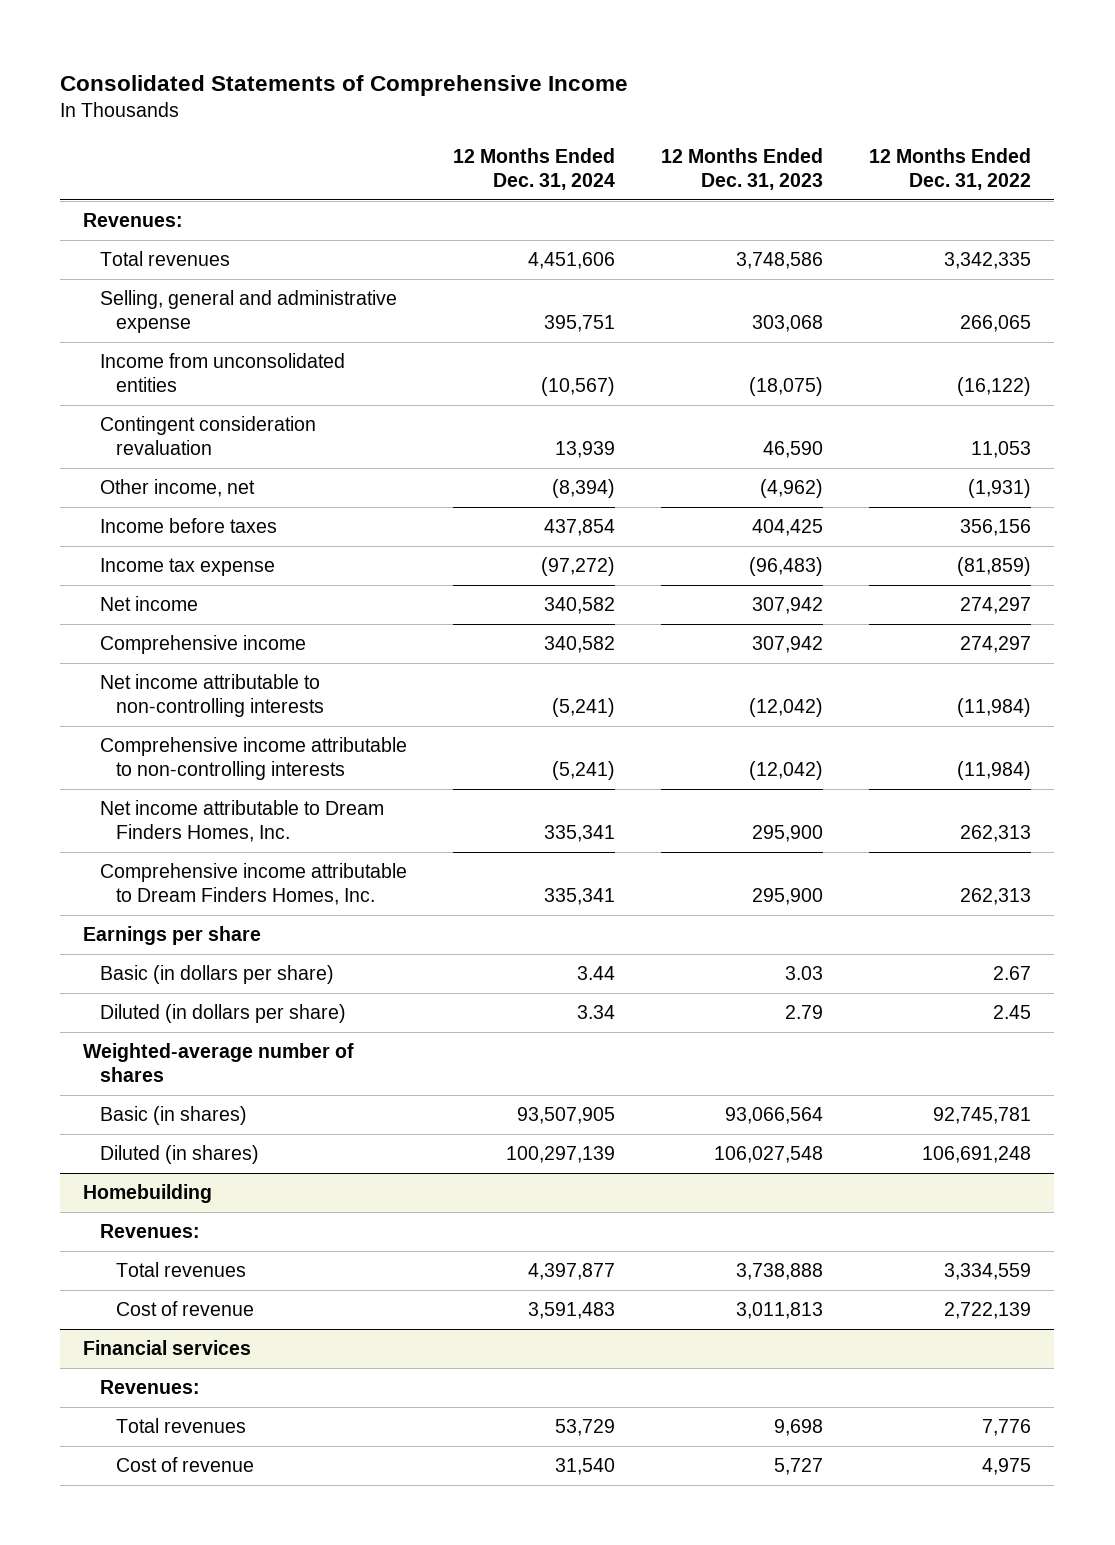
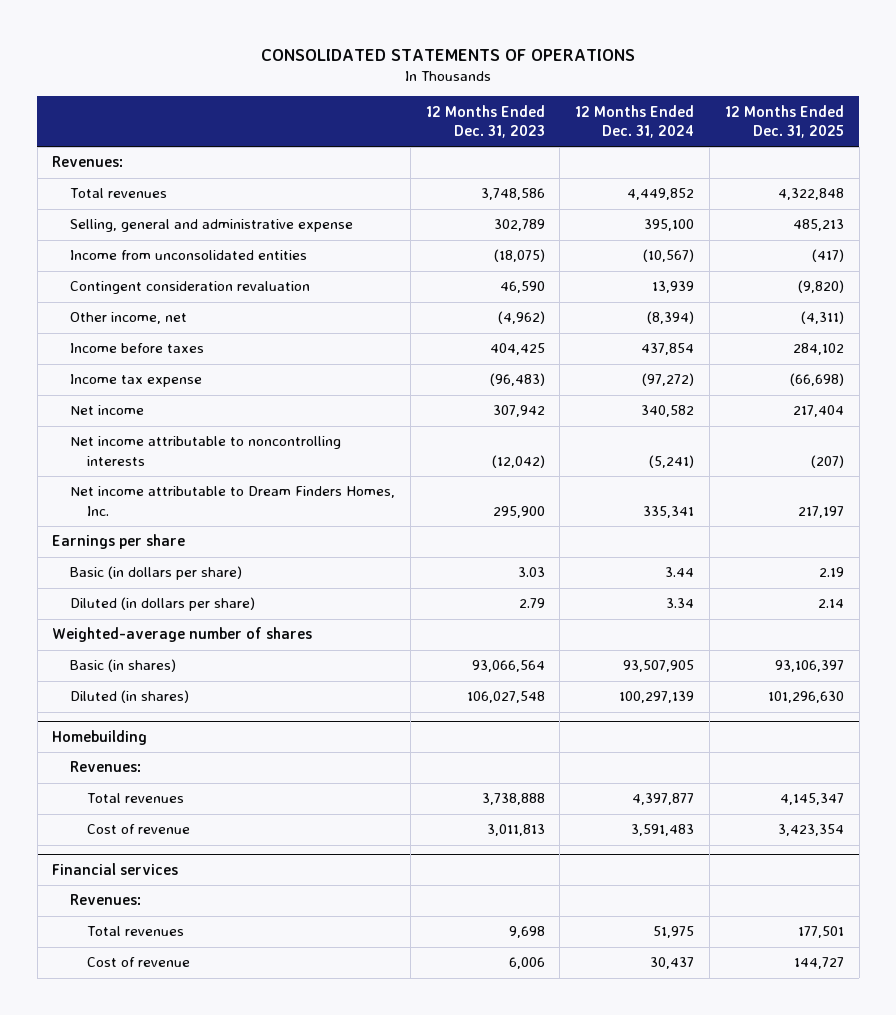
[60,74,629,96] Consolidated Statements of Comprehensive Income -> [261,48,636,61] CONSOLIDATED STATEMENTS OF OPERATIONS
[869,148,1032,191] 12 Months Ended Dec. 31, 2022 -> none
none -> [725,104,845,139] 12 Months Ended Dec. 31, 2025
[527,252,615,270] 4,451,606 -> [627,188,695,201] 4,449,852
[543,315,615,333] 395,751 -> [644,219,695,232] 395,100
[752,315,824,333] 303,068 -> [493,219,545,232] 302,789
[99,635,306,655] Comprehensive income -> none
[99,737,407,781] Comprehensive income attributable to non-controlling interests -> none
[99,674,325,718] Net income attributable to non-controlling interests -> [69,436,341,467] Net income attributable to noncontrolling interests
[99,863,407,906] Comprehensive income attributable to Dream Finders Homes, Inc. -> none
[554,1419,615,1437] 53,729 -> [653,926,695,939] 51,975
[554,1458,615,1476] 31,540 -> [650,957,695,970] 30,437
[774,1458,824,1476] 5,727 -> [508,957,545,970] 6,006

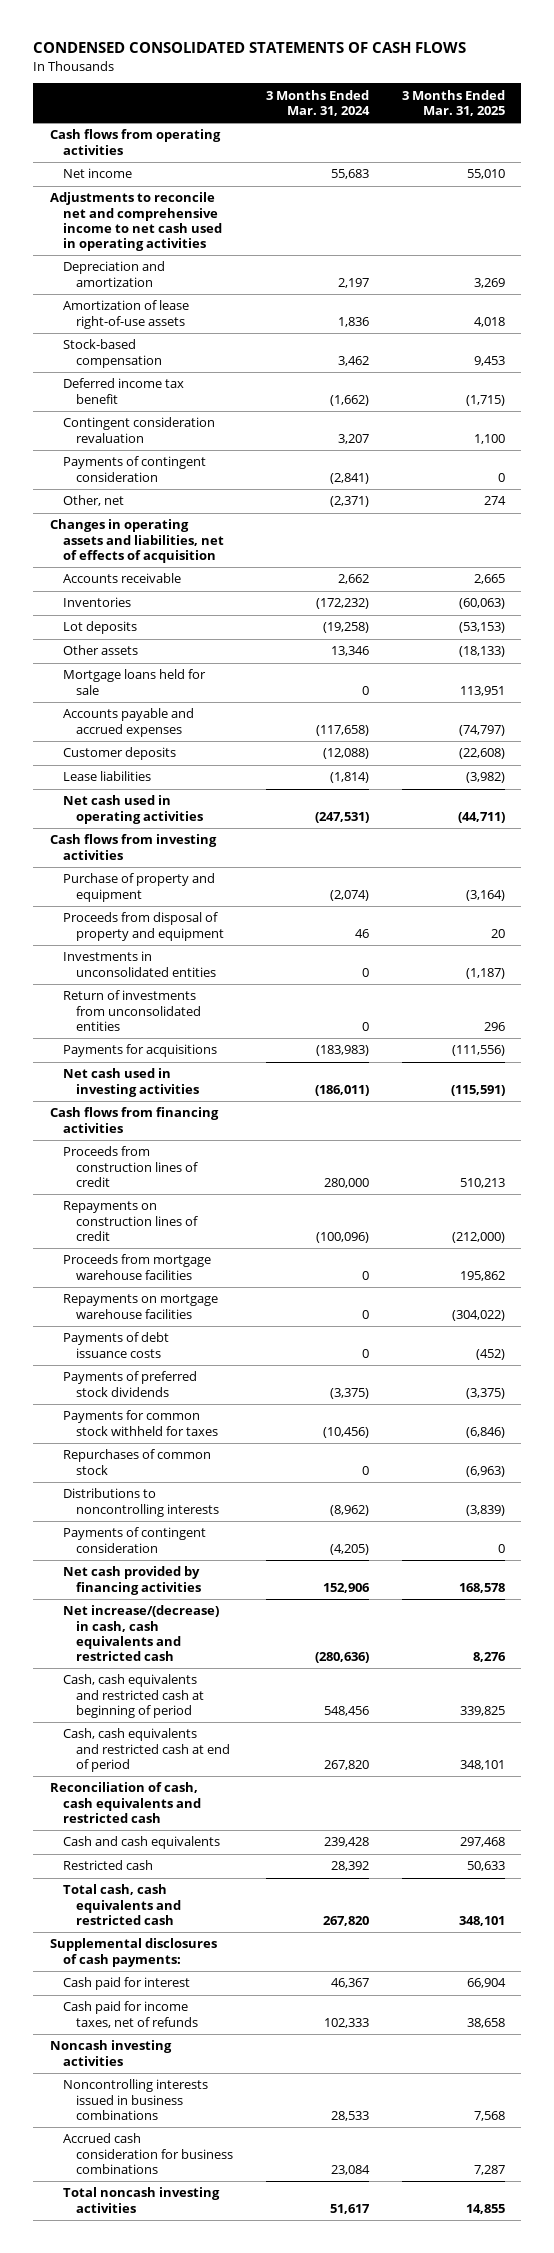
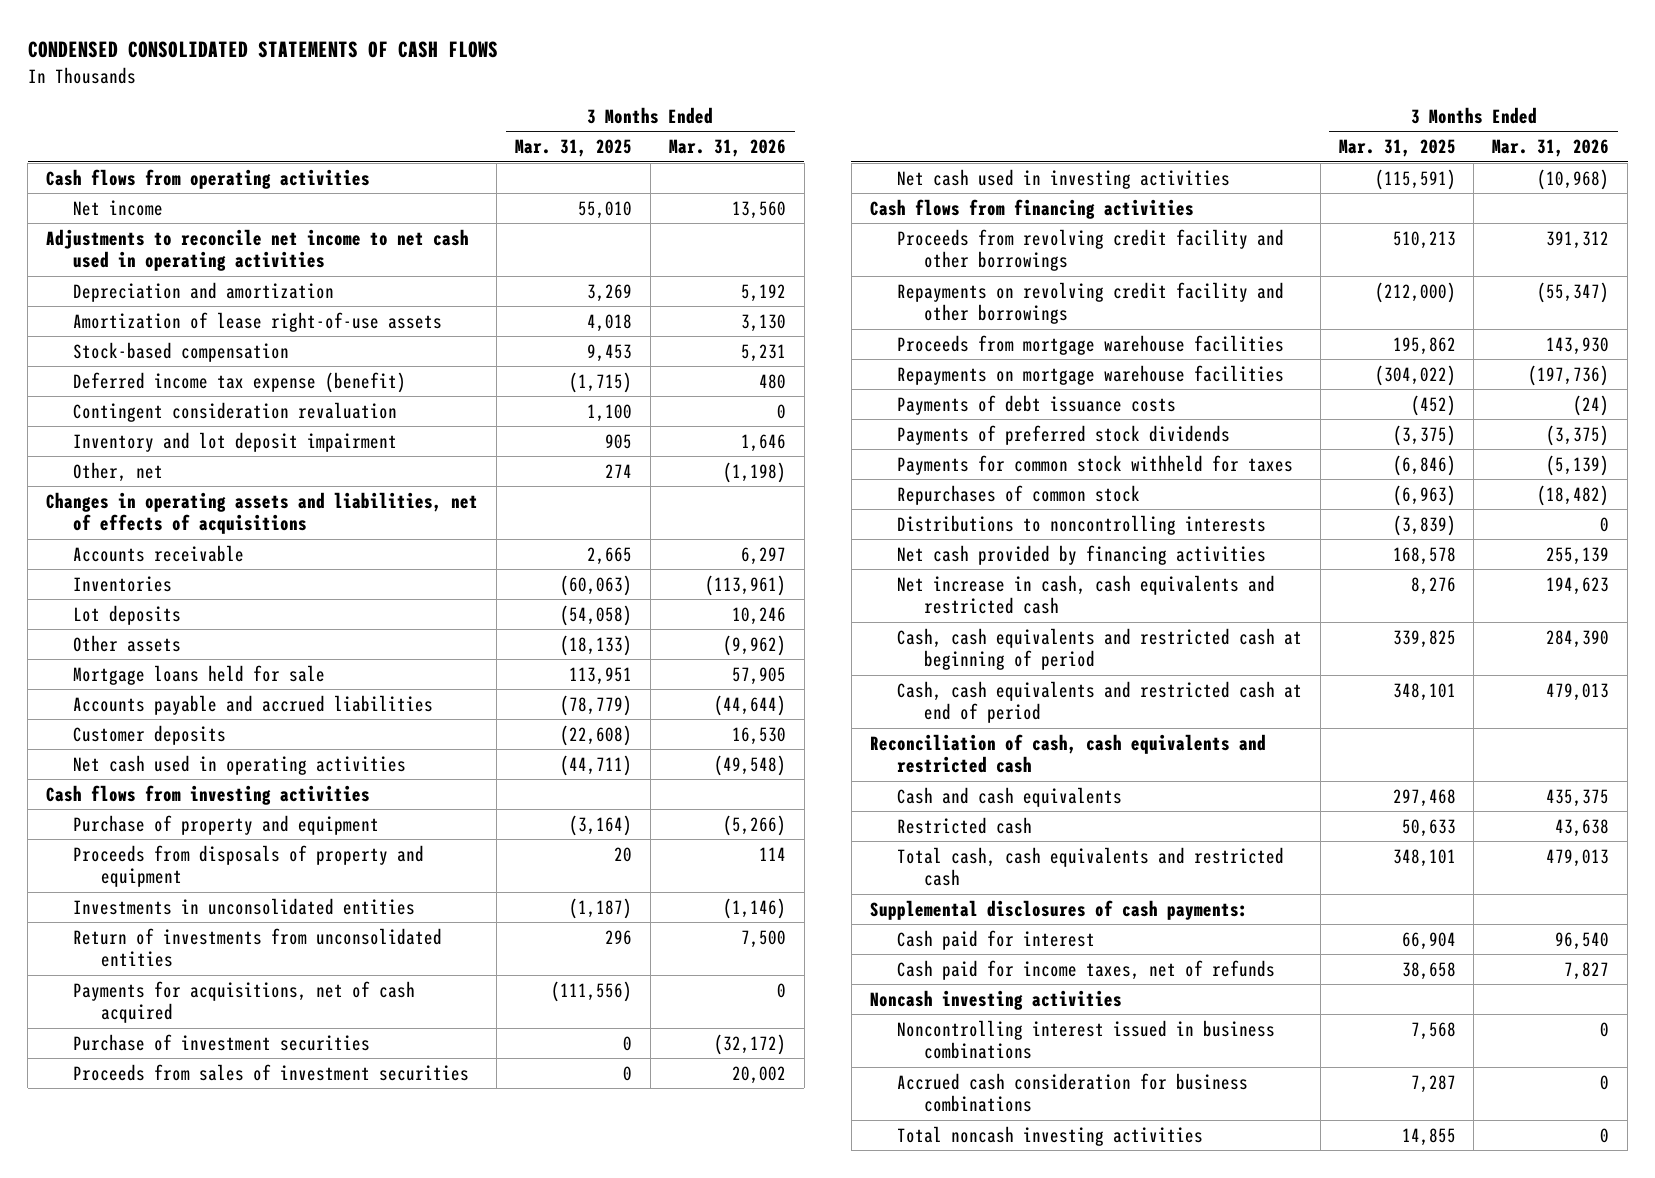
[265,89,370,116] 3 Months Ended Mar. 31, 2024 -> none
none -> [668,139,786,158] Mar. 31, 2026
[49,192,222,251] Adjustments to reconcile net and comprehensive income to net cash used in operating activities -> [46,228,470,272] Adjustments to reconcile net income to net cash used in operating activities
[62,378,184,404] Deferred income tax benefit -> [73,371,407,393] Deferred income tax expense (benefit)
[62,456,206,482] Payments of contingent consideration -> none
none -> [73,431,398,452] Inventory and lot deposit impairment
[49,519,224,563] Changes in operating assets and liabilities, net of effects of acquisition -> [46,491,479,535] Changes in operating assets and liabilities, net of effects of acquisitions
[458,622,505,634] (53,153) -> [560,604,633,626] (54,058)
[62,708,194,737] Accounts payable and accrued expenses -> [73,694,434,715] Accounts payable and accrued liabilities
[458,724,505,736] (74,797) -> [560,694,633,716] (78,779)
[62,771,151,782] Lease liabilities -> none
[62,912,225,941] Proceeds from disposal of property and equipment -> [73,844,425,888] Proceeds from disposals of property and equipment
[62,1044,217,1058] Payments for acquisitions -> [73,980,416,1024] Payments for acquisitions, net of cash acquired
none -> [73,1033,371,1051] Purchase of investment securities
none -> [73,1063,470,1081] Proceeds from sales of investment securities
[62,1146,199,1187] Proceeds from construction lines of credit -> [896,228,1284,272] Proceeds from revolving credit facility and other borrowings
[62,1201,199,1241] Repayments on construction lines of credit -> [896,281,1284,325] Repayments on revolving credit facility and other borrowings
[62,1527,206,1553] Payments of contingent consideration -> none
[62,1605,219,1661] Net increase/(decrease) in cash, cash equivalents and restricted cash -> [896,574,1275,615] Net increase in cash, cash equivalents and restricted cash
[62,2079,208,2120] Noncontrolling interests issued in business combinations -> [896,1019,1275,1060] Noncontrolling interest issued in business combinations

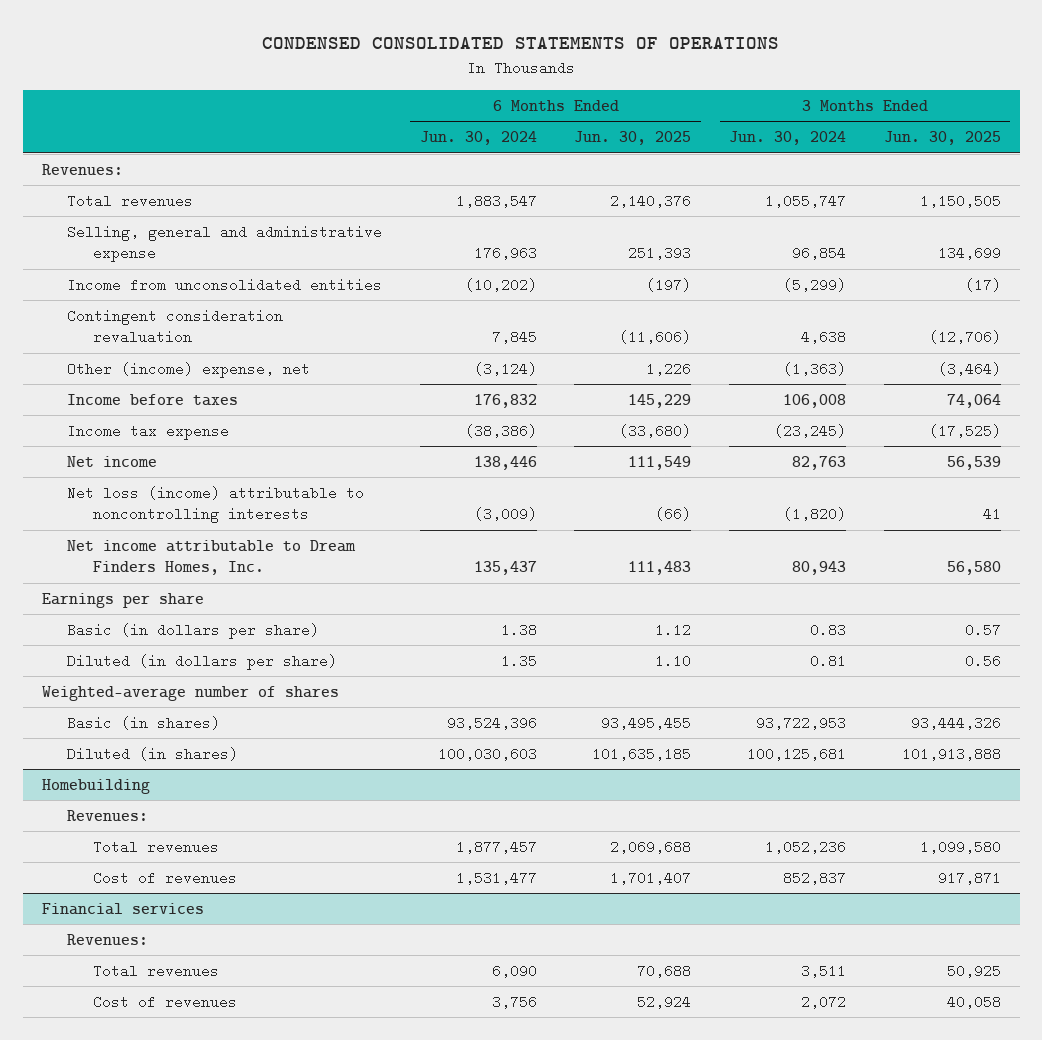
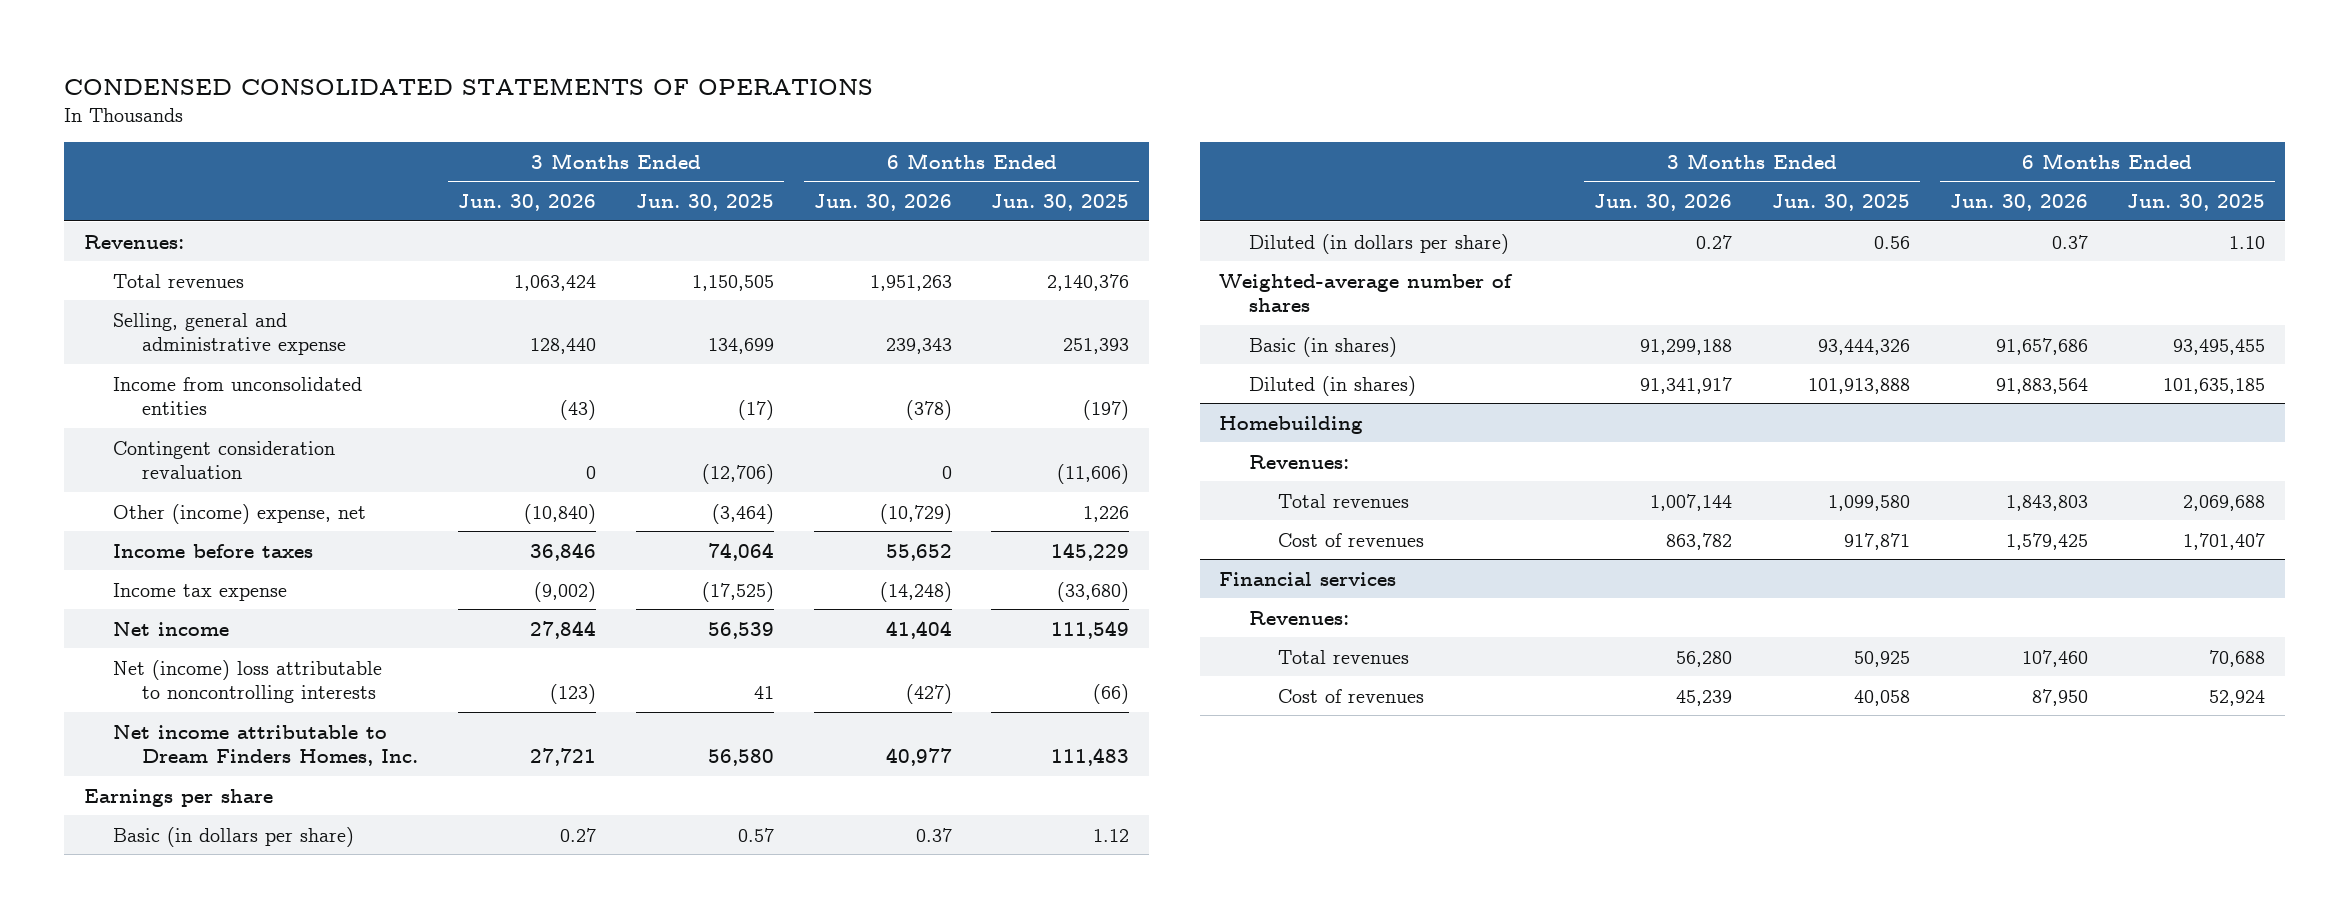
[419,131,537,146] Jun. 30, 2024 -> none
[729,131,847,146] Jun. 30, 2024 -> none
none -> [458,194,597,212] Jun. 30, 2026
none -> [813,194,952,212] Jun. 30, 2026
[67,485,365,524] Net loss (income) attributable to noncontrolling interests -> [113,659,383,704] Net (income) loss attributable to noncontrolling interests

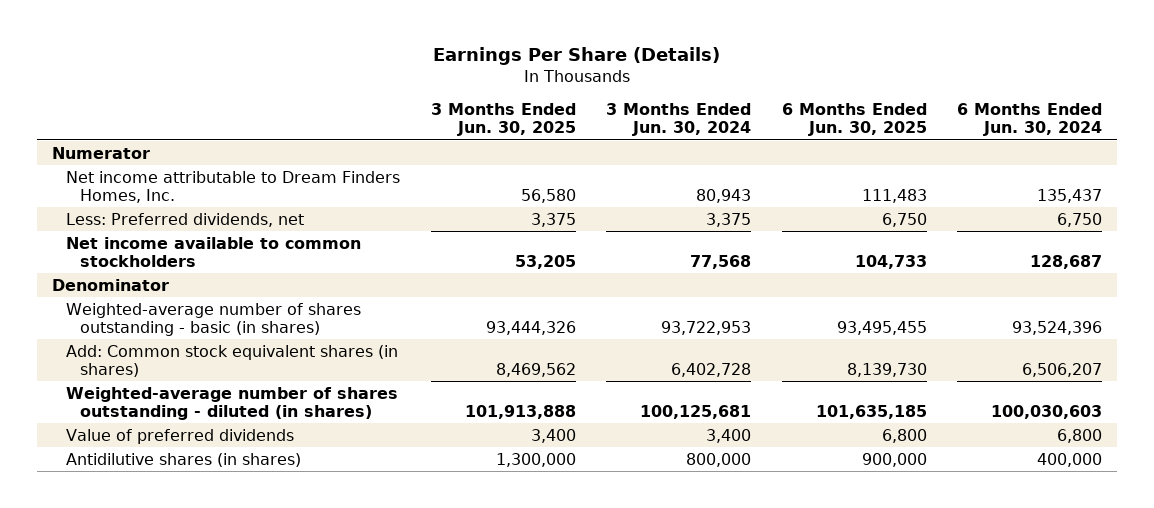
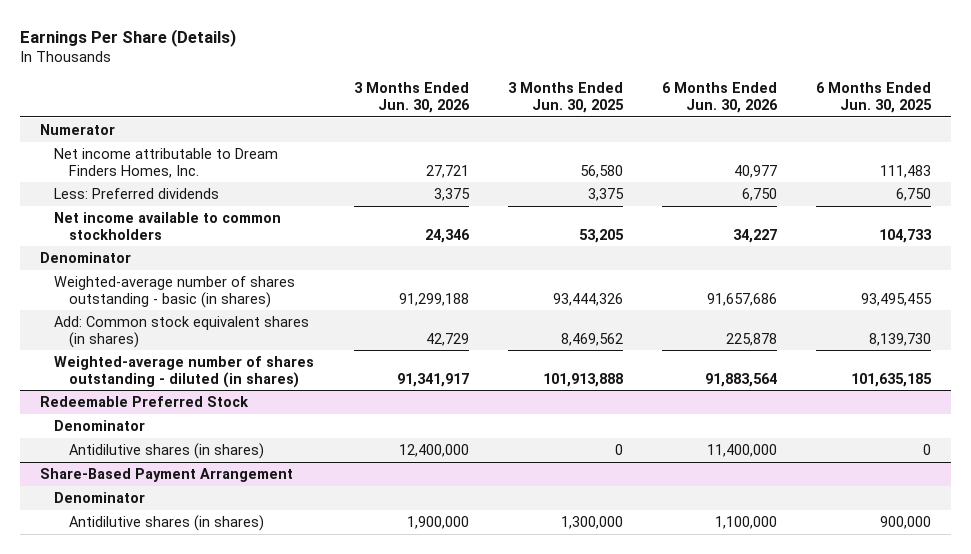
[606,103,752,137] 3 Months Ended Jun. 30, 2024 -> none
[957,103,1103,137] 6 Months Ended Jun. 30, 2024 -> none
none -> [353,82,470,113] 3 Months Ended Jun. 30, 2026
none -> [662,82,779,113] 6 Months Ended Jun. 30, 2026
[66,212,305,227] Less: Preferred dividends, net -> [54,187,220,199] Less: Preferred dividends
[66,428,295,444] Value of preferred dividends -> none
none -> [40,395,250,407] Redeemable Preferred Stock
none -> [54,419,146,431] Denominator
none -> [68,442,264,459] Antidilutive shares (in shares)
none -> [40,467,294,482] Share-Based Payment Arrangement
none -> [54,491,146,503] Denominator

